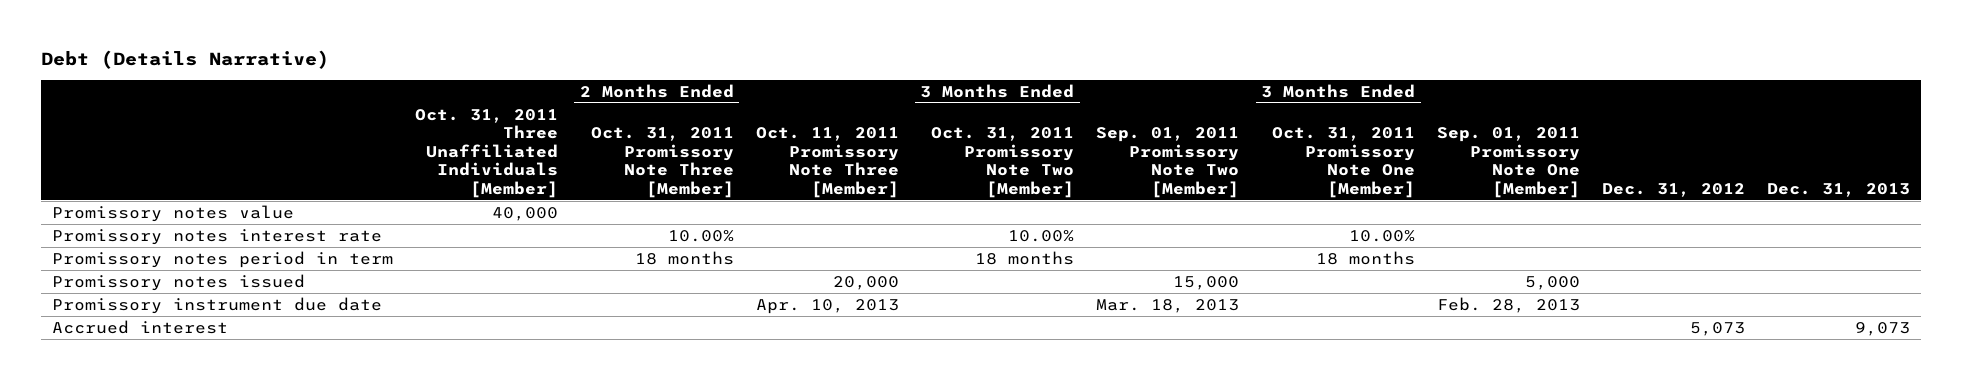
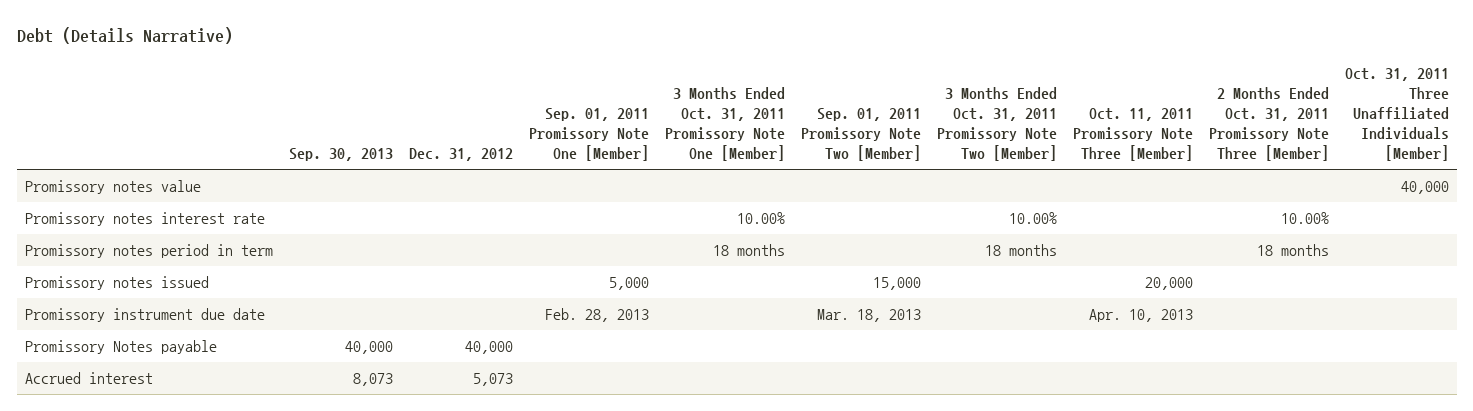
[1766,183,1910,198] Dec. 31, 2013 -> none
none -> [288,148,393,162] Sep. 30, 2013
none -> [24,339,217,354] Promissory Notes payable

